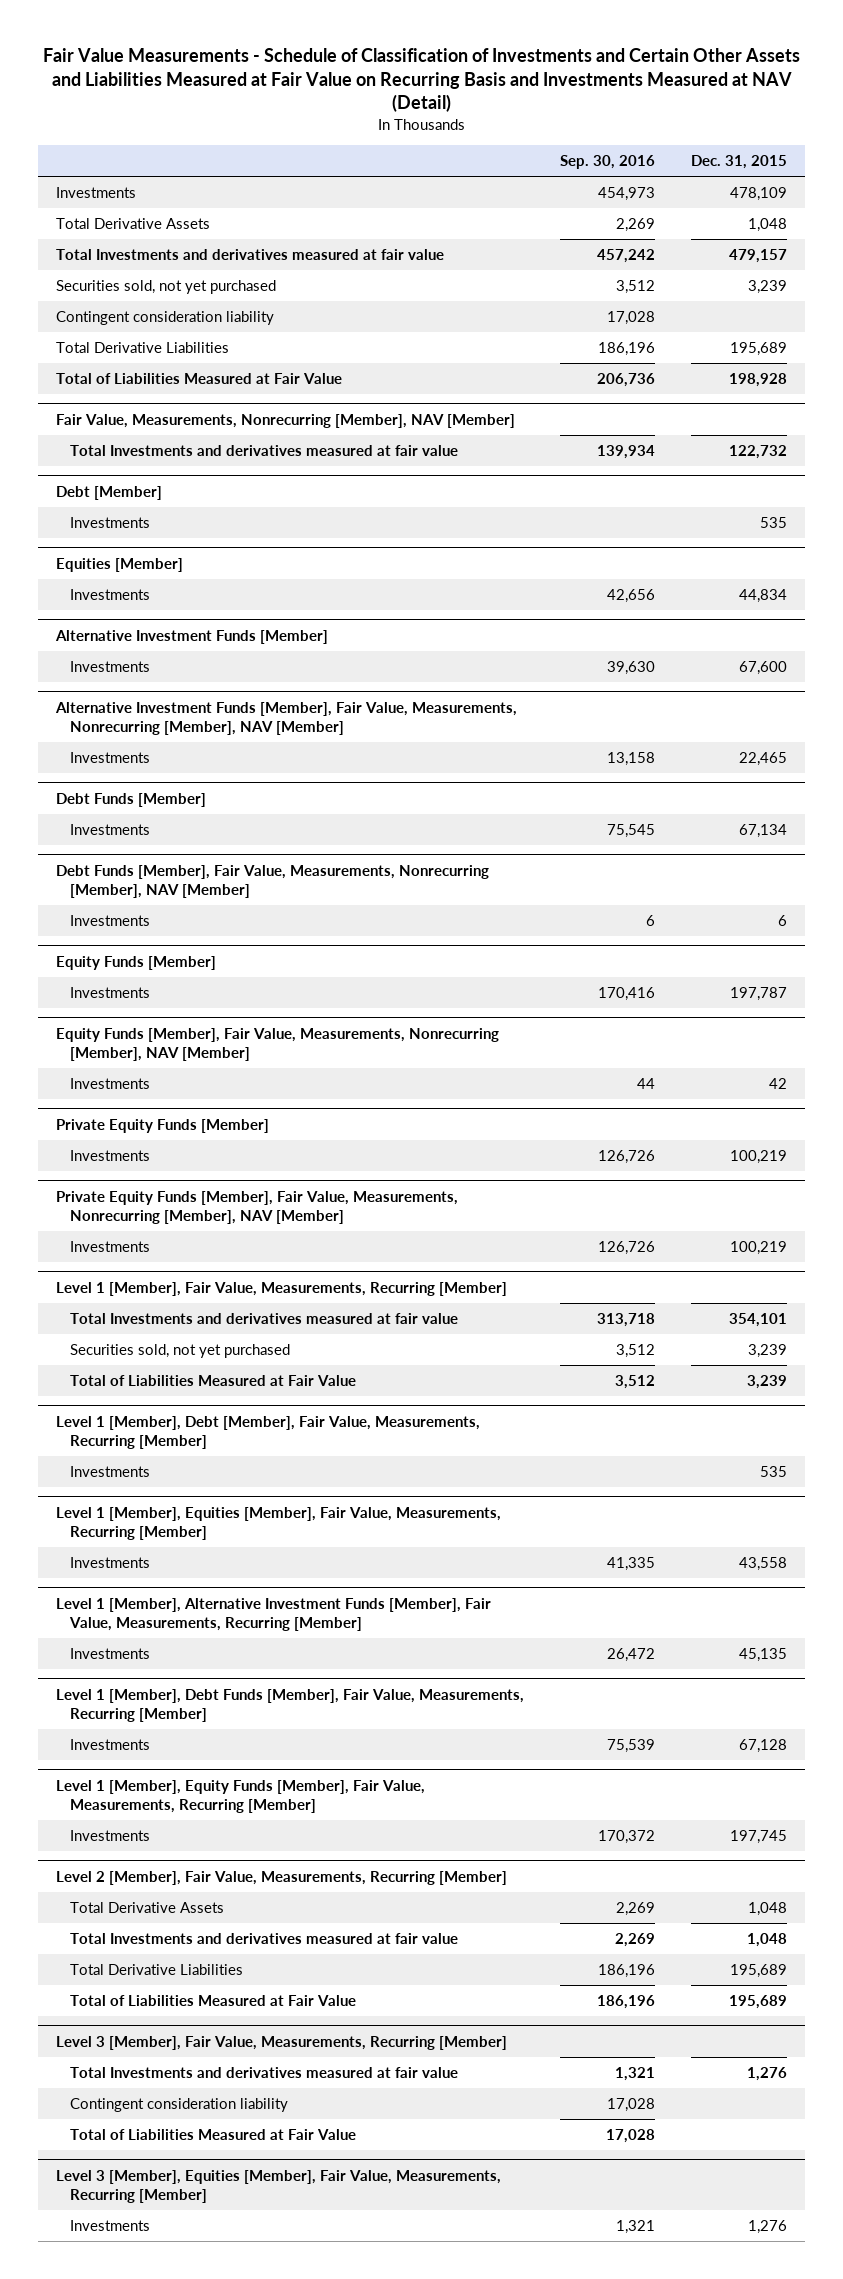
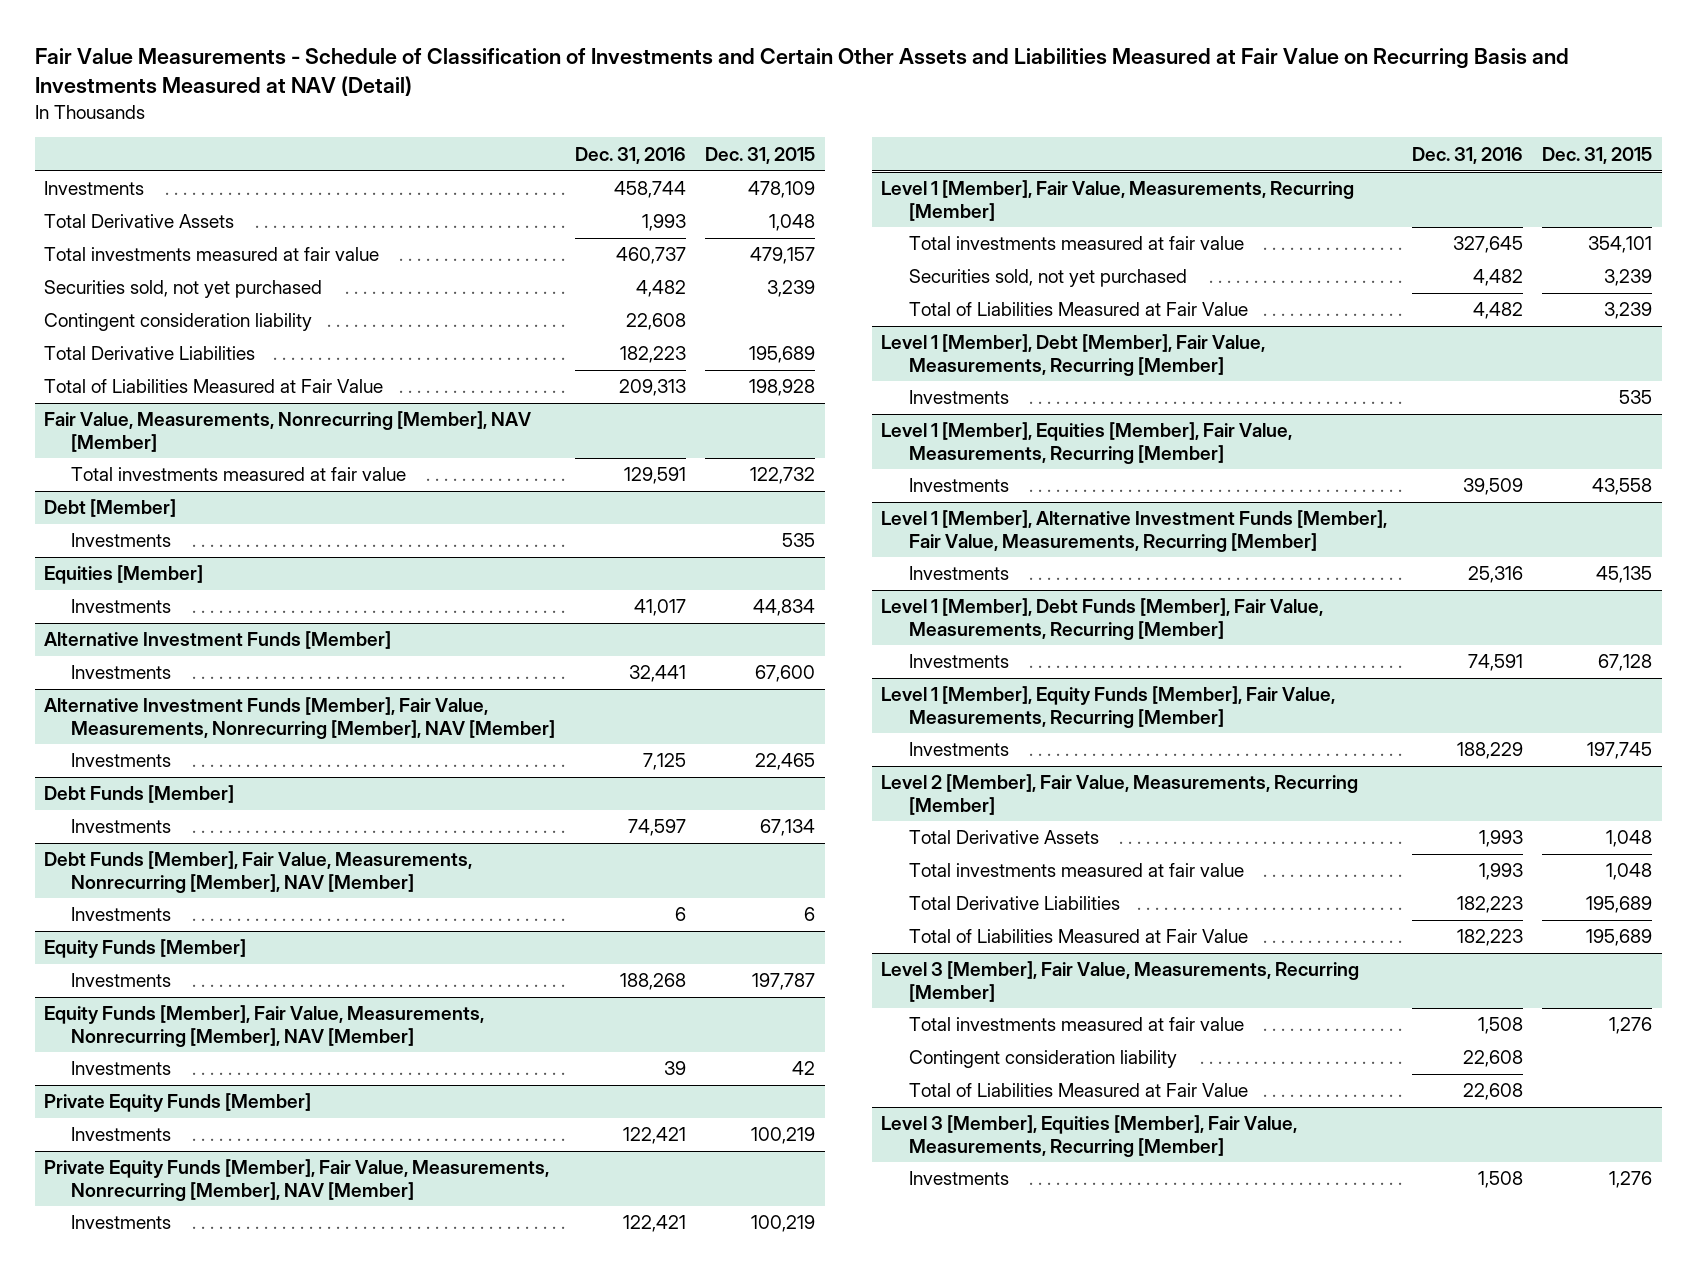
[560,155,656,170] Sep. 30, 2016 -> none
none -> [574,146,686,164] Dec. 31, 2016
[56,248,445,260] Total Investments and derivatives measured at fair value -> [44,247,380,262] Total investments measured at fair value
[69,444,458,456] Total Investments and derivatives measured at fair value -> [71,467,407,482] Total investments measured at fair value
[69,1312,458,1324] Total Investments and derivatives measured at fair value -> [908,236,1244,251] Total investments measured at fair value
[69,1932,458,1944] Total Investments and derivatives measured at fair value -> [908,863,1244,878] Total investments measured at fair value
[69,2066,458,2078] Total Investments and derivatives measured at fair value -> [908,1017,1244,1032] Total investments measured at fair value

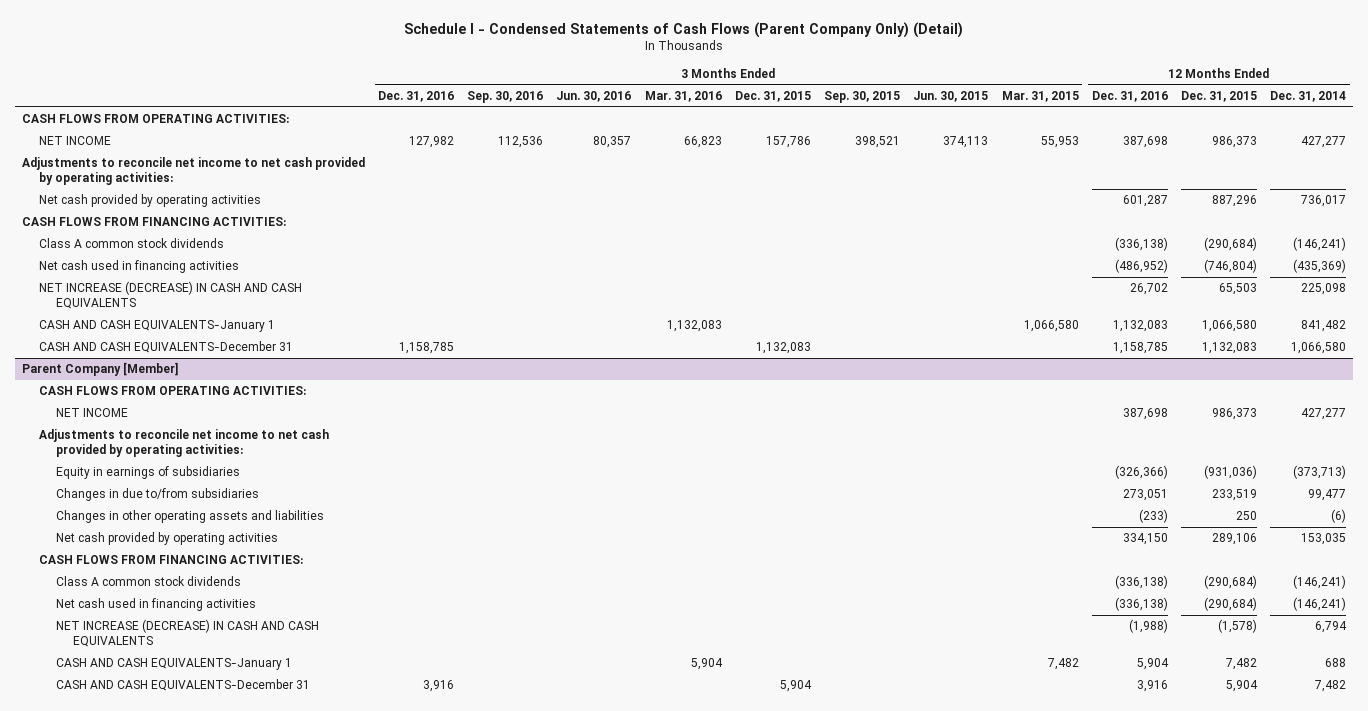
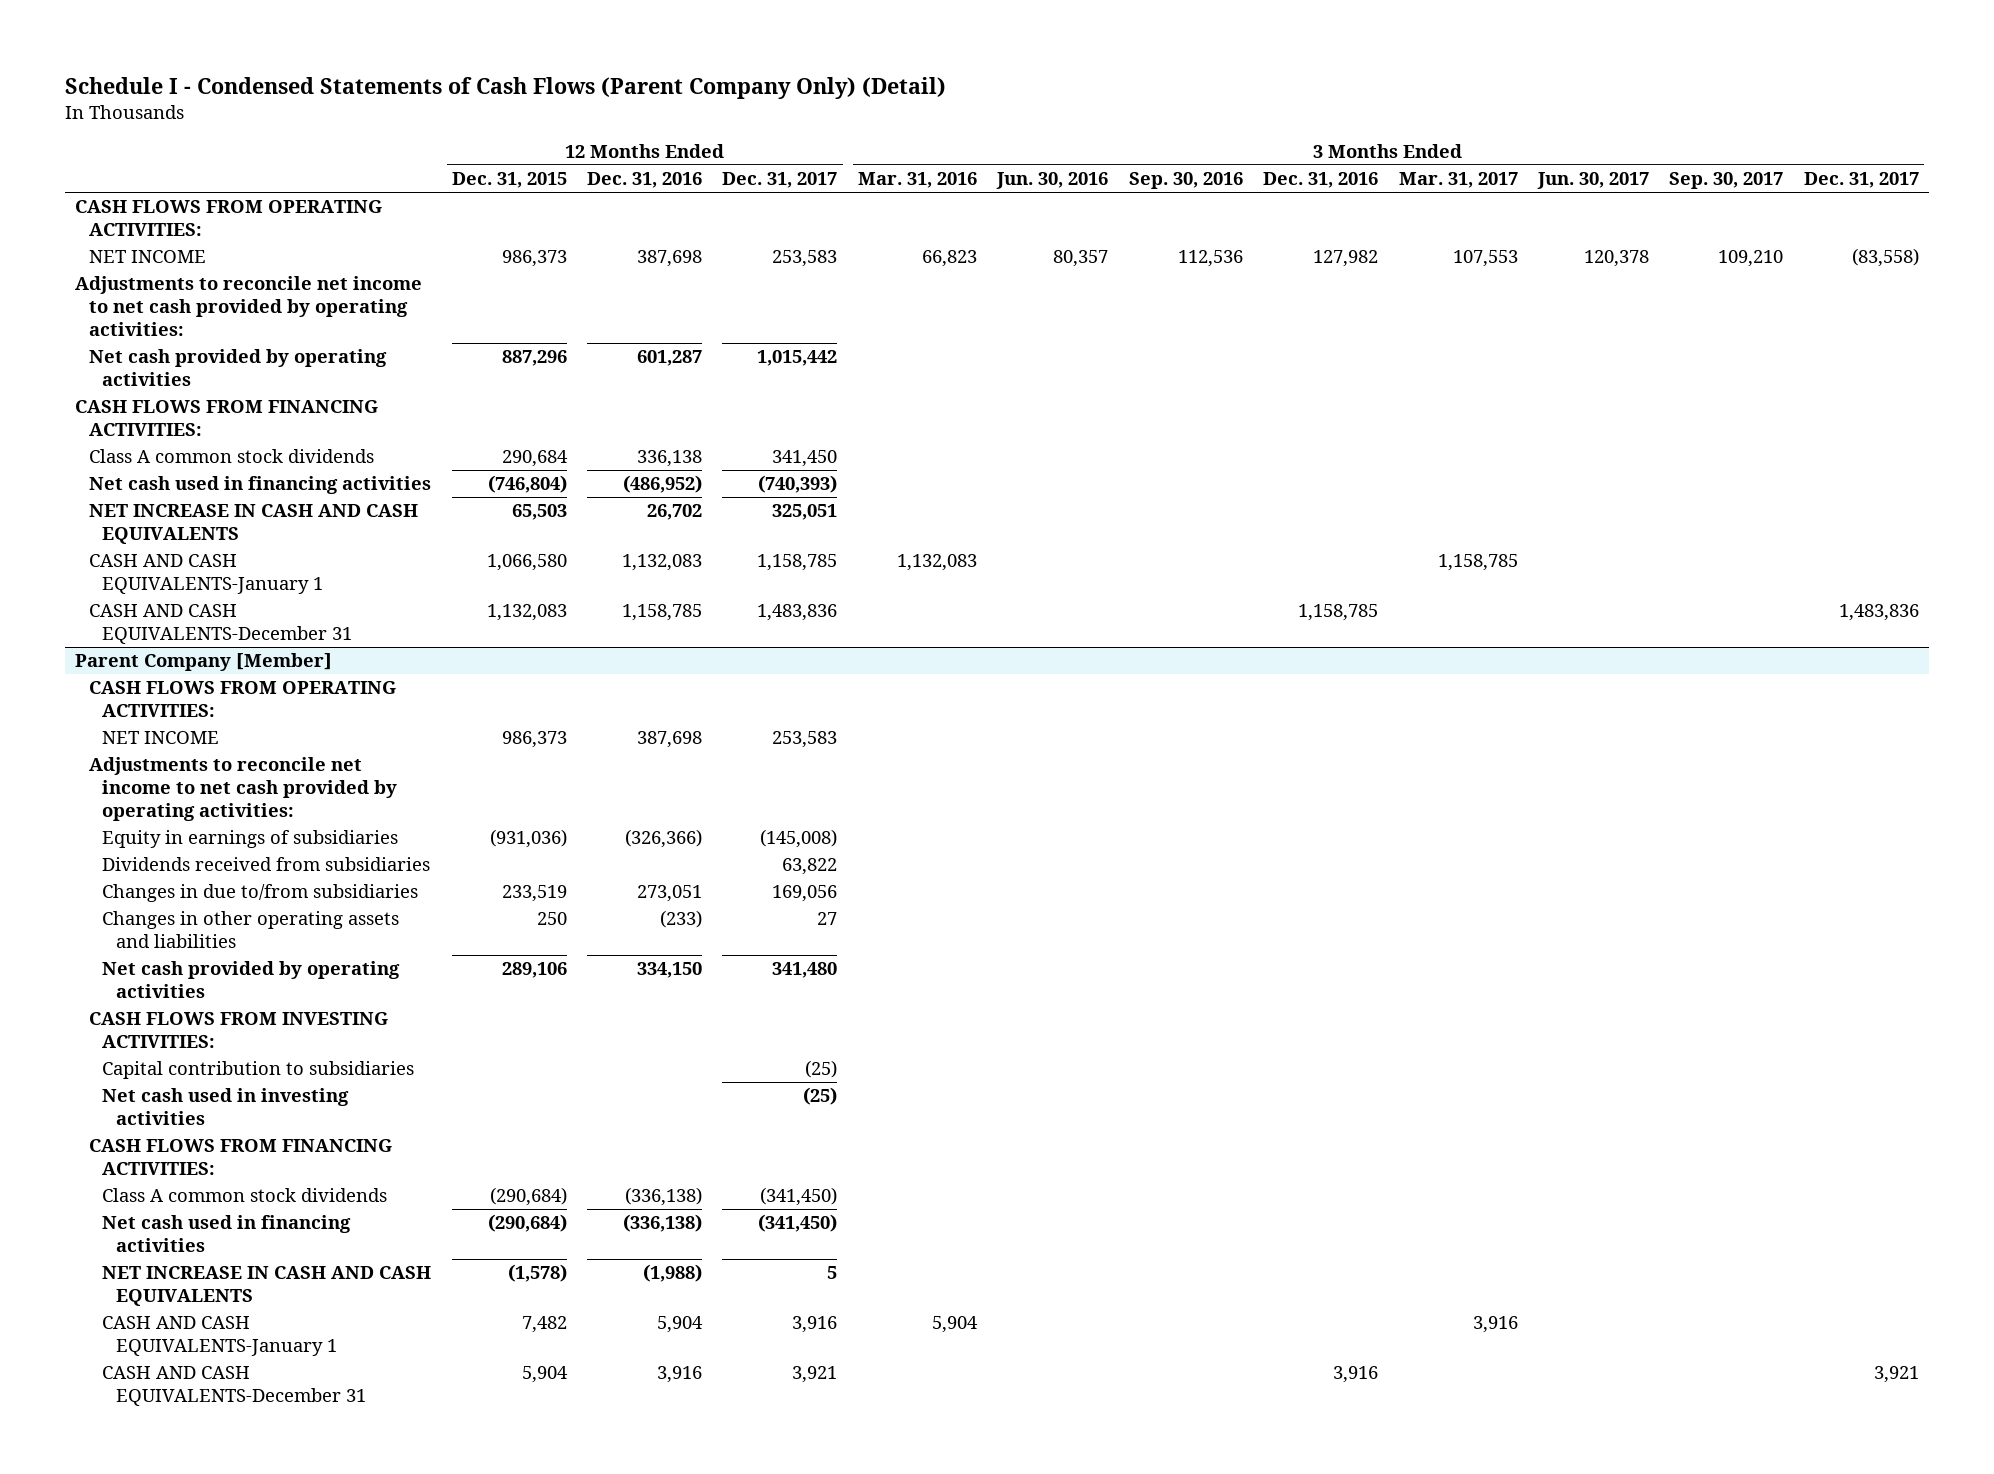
[734,91,811,103] Dec. 31, 2015 -> none
[824,91,901,104] Sep. 30, 2015 -> none
[913,91,989,103] Jun. 30, 2015 -> none
[1001,91,1079,103] Mar. 31, 2015 -> none
[1270,91,1347,103] Dec. 31, 2014 -> none
none -> [722,172,838,189] Dec. 31, 2017
none -> [1398,172,1518,189] Mar. 31, 2017
none -> [1537,172,1650,190] Jun. 30, 2017
none -> [1669,172,1784,190] Sep. 30, 2017
none -> [1803,172,1919,189] Dec. 31, 2017
[1114,237,1168,252] (336,138) -> [637,450,703,468] 336,138
[1204,237,1258,252] (290,684) -> [501,450,568,468] 290,684
[38,281,302,310] NET INCREASE (DECREASE) IN CASH AND CASH EQUIVALENTS -> [88,504,418,544] NET INCREASE IN CASH AND CASH EQUIVALENTS
none -> [102,857,431,872] Dividends received from subsidiaries
none -> [88,1012,388,1048] CASH FLOWS FROM INVESTING ACTIVITIES:
none -> [102,1061,415,1080] Capital contribution to subsidiaries
none -> [102,1088,350,1125] Net cash used in investing activities
[55,619,319,648] NET INCREASE (DECREASE) IN CASH AND CASH EQUIVALENTS -> [102,1266,432,1306] NET INCREASE IN CASH AND CASH EQUIVALENTS

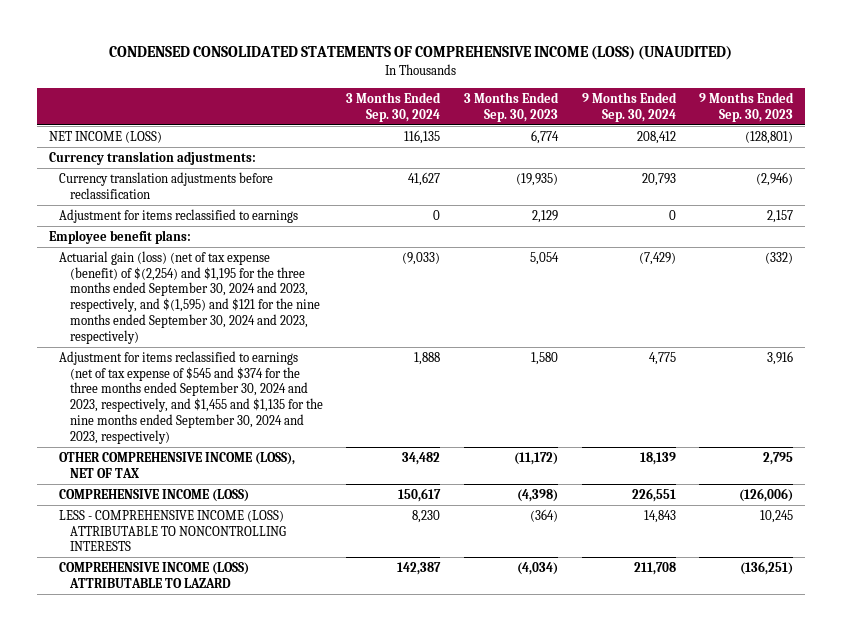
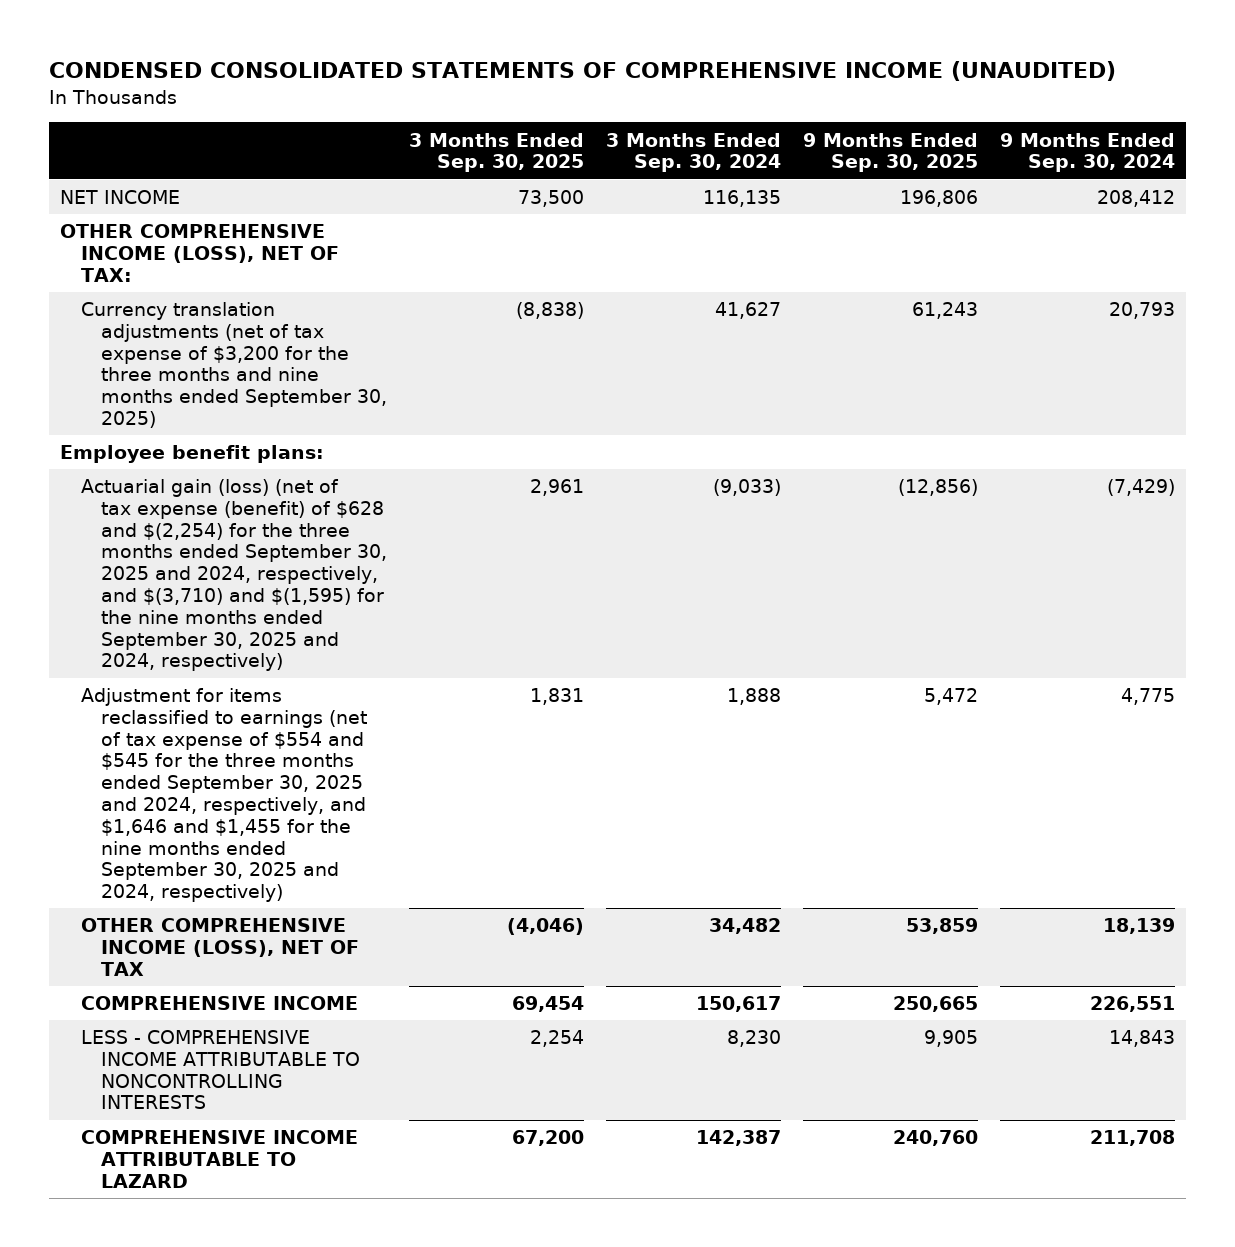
[108,46,732,61] CONDENSED CONSOLIDATED STATEMENTS OF COMPREHENSIVE INCOME (LOSS) (UNAUDITED) -> [49,61,1117,82] CONDENSED CONSOLIDATED STATEMENTS OF COMPREHENSIVE INCOME (UNAUDITED)
[463,91,559,122] 3 Months Ended Sep. 30, 2023 -> none
[699,91,795,122] 9 Months Ended Sep. 30, 2023 -> none
none -> [409,132,585,173] 3 Months Ended Sep. 30, 2025
none -> [802,132,978,173] 9 Months Ended Sep. 30, 2025
[48,150,256,165] Currency translation adjustments: -> none
[59,208,299,223] Adjustment for items reclassified to earnings -> none
[48,130,162,143] NET INCOME (LOSS) -> [60,190,181,205] NET INCOME
none -> [60,224,339,282] OTHER COMPREHENSIVE INCOME (LOSS), NET OF TAX:
[59,171,274,199] Currency translation adjustments before reclassification -> [80,302,388,428] Currency translation adjustments (net of tax expense of $3,200 for the three months and nine months ended September 30, 2025)
[59,250,320,344] Actuarial gain (loss) (net of tax expense (benefit) of $(2,254) and $1,195 for the three months ended September 30, 2024 and 2023, respectively, and $(1,595) and $121 for the nine months ended September 30, 2024 and 2023, respectively) -> [80,479,388,672] Actuarial gain (loss) (net of tax expense (benefit) of $628 and $(2,254) for the three months ended September 30, 2025 and 2024, respectively, and $(3,710) and $(1,595) for the nine months ended September 30, 2025 and 2024, respectively)
[59,350,323,444] Adjustment for items reclassified to earnings (net of tax expense of $545 and $374 for the three months ended September 30, 2024 and 2023, respectively, and $1,455 and $1,135 for the nine months ended September 30, 2024 and 2023, respectively) -> [80,688,368,903] Adjustment for items reclassified to earnings (net of tax expense of $554 and $545 for the three months ended September 30, 2025 and 2024, respectively, and $1,646 and $1,455 for the nine months ended September 30, 2025 and 2024, respectively)
[59,488,250,502] COMPREHENSIVE INCOME (LOSS) -> [80,996,358,1011] COMPREHENSIVE INCOME
[59,509,286,552] LESS - COMPREHENSIVE INCOME (LOSS) ATTRIBUTABLE TO NONCONTROLLING INTERESTS -> [80,1030,361,1110] LESS - COMPREHENSIVE INCOME ATTRIBUTABLE TO NONCONTROLLING INTERESTS
[59,561,250,588] COMPREHENSIVE INCOME (LOSS) ATTRIBUTABLE TO LAZARD -> [80,1130,358,1188] COMPREHENSIVE INCOME ATTRIBUTABLE TO LAZARD

